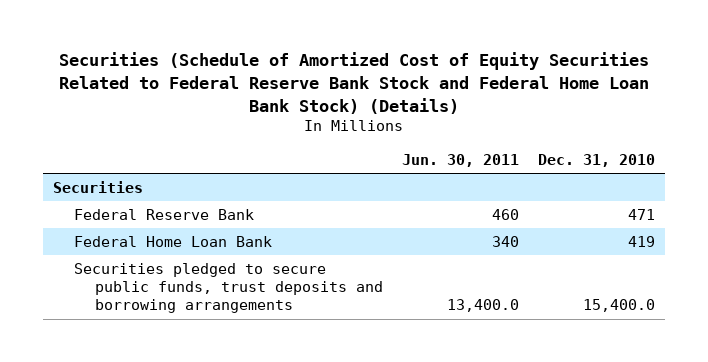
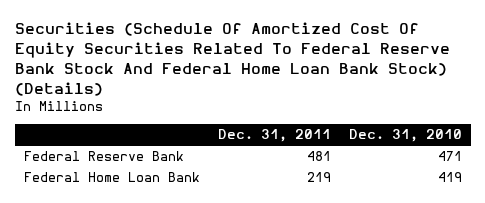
[58,51,649,114] Securities (Schedule of Amortized Cost of Equity Securities Related to Federal Reserve Bank Stock and Federal Home Loan Bank Stock) (Details) -> [14,22,450,96] Securities (Schedule Of Amortized Cost Of Equity Securities Related To Federal Reserve Bank Stock And Federal Home Loan Bank Stock) (Details)
[402,154,520,168] Jun. 30, 2011 -> none
none -> [217,129,331,143] Dec. 31, 2011
[52,180,143,193] Securities -> none
[73,262,383,314] Securities pledged to secure public funds, trust deposits and borrowing arrangements -> none

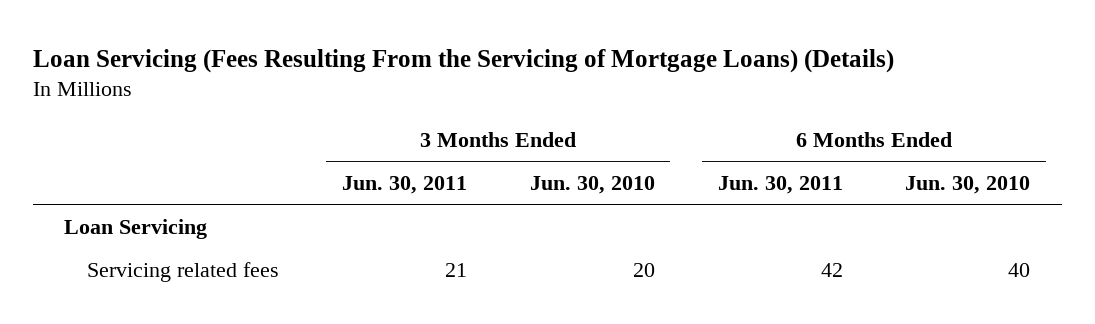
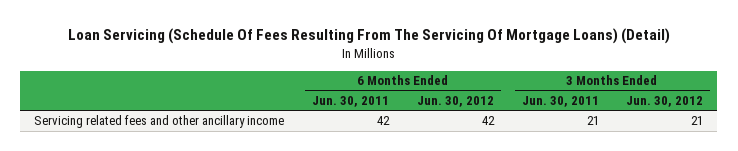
[32,48,894,73] Loan Servicing (Fees Resulting From the Servicing of Mortgage Loans) (Details) -> [67,28,670,45] Loan Servicing (Schedule Of Fees Resulting From The Servicing Of Mortgage Loans) (Detail)
[529,175,655,194] Jun. 30, 2010 -> none
[905,175,1031,194] Jun. 30, 2010 -> none
none -> [416,95,494,107] Jun. 30, 2012
none -> [626,95,704,107] Jun. 30, 2012
[64,218,208,239] Loan Servicing -> none
[87,261,280,282] Servicing related fees -> [34,115,285,129] Servicing related fees and other ancillary income

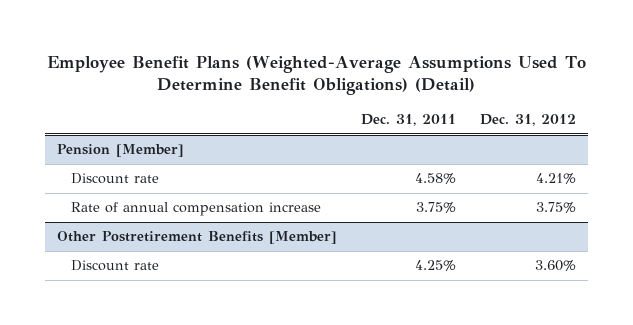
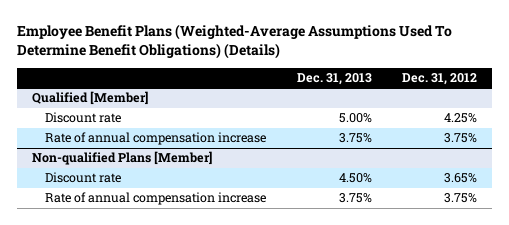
[47,55,587,96] Employee Benefit Plans (Weighted-Average Assumptions Used To Determine Benefit Obligations) (Detail) -> [16,24,452,60] Employee Benefit Plans (Weighted-Average Assumptions Used To Determine Benefit Obligations) (Details)
[360,114,456,127] Dec. 31, 2011 -> none
none -> [296,73,372,86] Dec. 31, 2013
[56,144,184,158] Pension [Member] -> none
none -> [32,91,149,106] Qualified [Member]
[535,173,576,185] 4.21% -> [443,113,477,124] 4.25%
[56,231,337,245] Other Postretirement Benefits [Member] -> none
none -> [32,151,213,166] Non-qualified Plans [Member]
[534,260,576,272] 3.60% -> [443,173,477,184] 3.65%
none -> [45,192,267,206] Rate of annual compensation increase

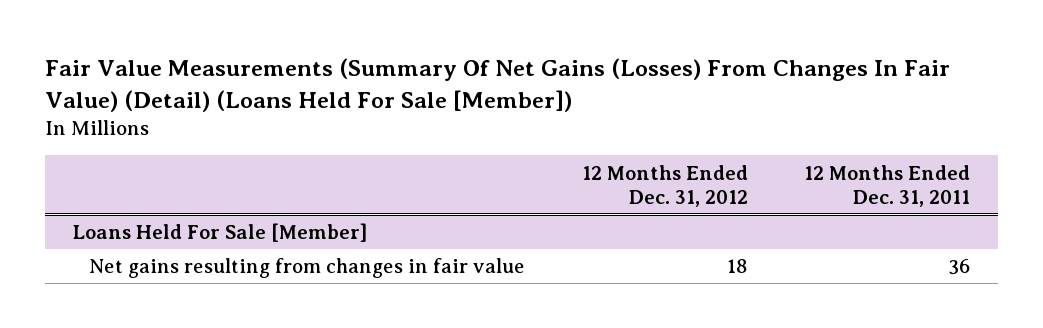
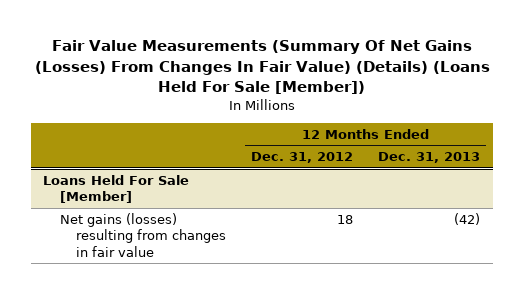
[44,58,950,112] Fair Value Measurements (Summary Of Net Gains (Losses) From Changes In Fair Value) (Detail) (Loans Held For Sale [Member]) -> [34,40,490,95] Fair Value Measurements (Summary Of Net Gains (Losses) From Changes In Fair Value) (Details) (Loans Held For Sale [Member])
[803,164,970,207] 12 Months Ended Dec. 31, 2011 -> none
none -> [378,152,481,164] Dec. 31, 2013
[89,258,526,279] Net gains resulting from changes in fair value -> [59,212,227,258] Net gains (losses) resulting from changes in fair value

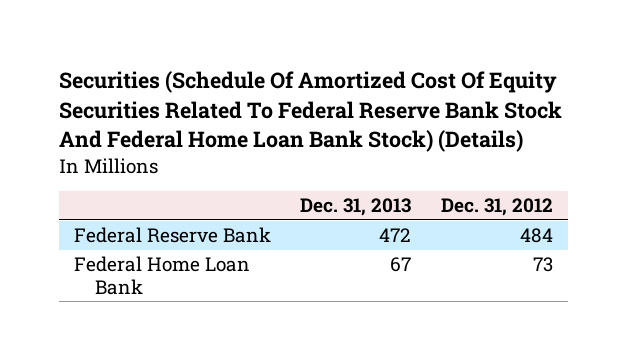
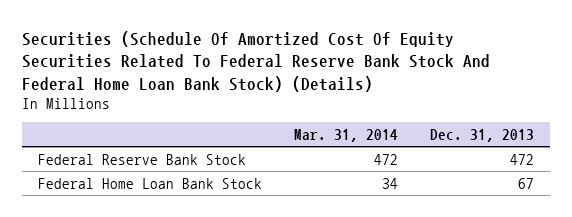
[441,198,554,217] Dec. 31, 2012 -> none
none -> [293,128,398,142] Mar. 31, 2014
[73,227,271,244] Federal Reserve Bank -> [37,153,246,165] Federal Reserve Bank Stock
[73,256,250,295] Federal Home Loan Bank -> [37,177,262,189] Federal Home Loan Bank Stock

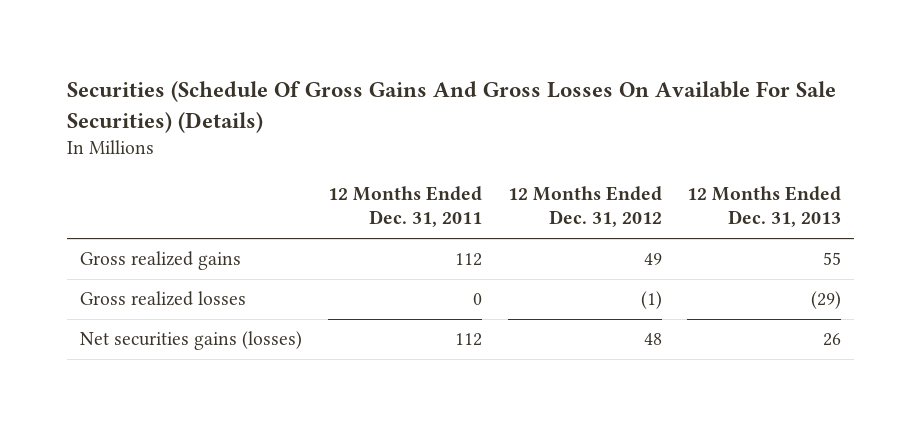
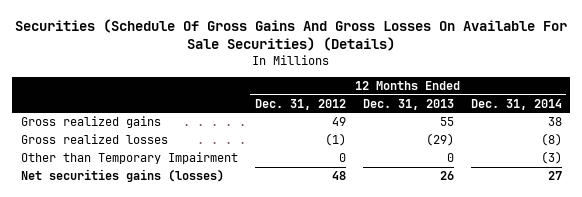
[327,185,482,228] 12 Months Ended Dec. 31, 2011 -> none
none -> [470,98,562,110] Dec. 31, 2014
none -> [20,152,238,165] Other than Temporary Impairment

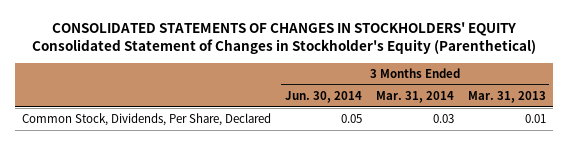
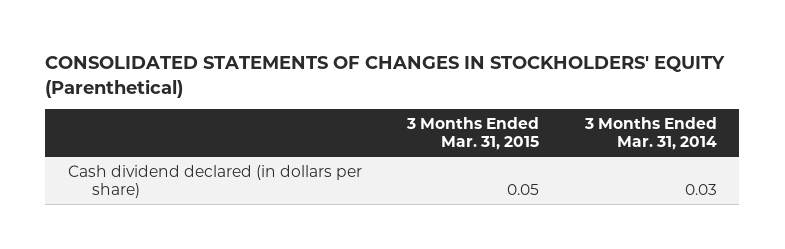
[31,22,536,55] CONSOLIDATED STATEMENTS OF CHANGES IN STOCKHOLDERS' EQUITY Consolidated Statement of Changes in Stockholder's Equity (Parenthetical) -> [45,56,726,98] CONSOLIDATED STATEMENTS OF CHANGES IN STOCKHOLDERS' EQUITY (Parenthetical)
[284,91,362,104] Jun. 30, 2014 -> none
[467,91,546,104] Mar. 31, 2013 -> none
none -> [406,116,540,151] 3 Months Ended Mar. 31, 2015
[21,113,271,127] Common Stock, Dividends, Per Share, Declared -> [68,164,363,199] Cash dividend declared (in dollars per share)

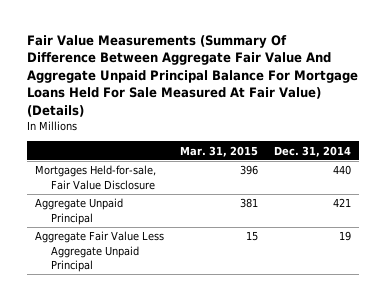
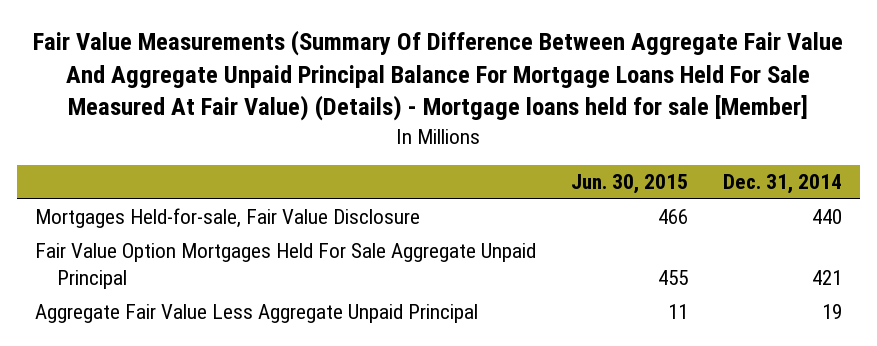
[27,34,359,117] Fair Value Measurements (Summary Of Difference Between Aggregate Fair Value And Aggregate Unpaid Principal Balance For Mortgage Loans Held For Sale Measured At Fair Value) (Details) -> [33,29,844,122] Fair Value Measurements (Summary Of Difference Between Aggregate Fair Value And Aggregate Unpaid Principal Balance For Mortgage Loans Held For Sale Measured At Fair Value) (Details) - Mortgage loans held for sale [Member]
[180,145,259,157] Mar. 31, 2015 -> none
none -> [570,174,688,195] Jun. 30, 2015
[35,198,124,225] Aggregate Unpaid Principal -> [34,243,536,290] Fair Value Option Mortgages Held For Sale Aggregate Unpaid Principal

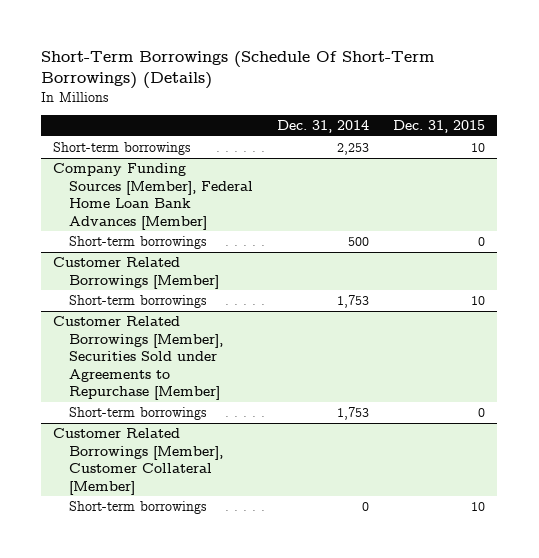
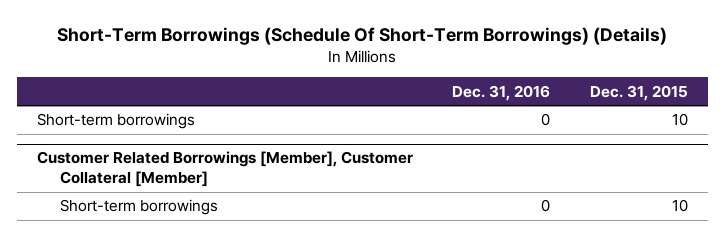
[277,120,370,134] Dec. 31, 2014 -> none
none -> [452,84,551,101] Dec. 31, 2016
[53,163,254,230] Company Funding Sources [Member], Federal Home Loan Bank Advances [Member] -> none
[69,236,208,250] Short-term borrowings -> none
[53,257,220,289] Customer Related Borrowings [Member] -> none
[69,295,208,309] Short-term borrowings -> none
[53,316,224,401] Customer Related Borrowings [Member], Securities Sold under Agreements to Repurchase [Member] -> none
[69,407,208,421] Short-term borrowings -> none

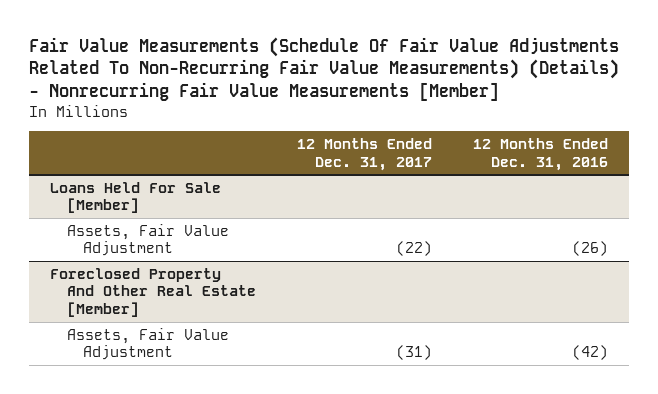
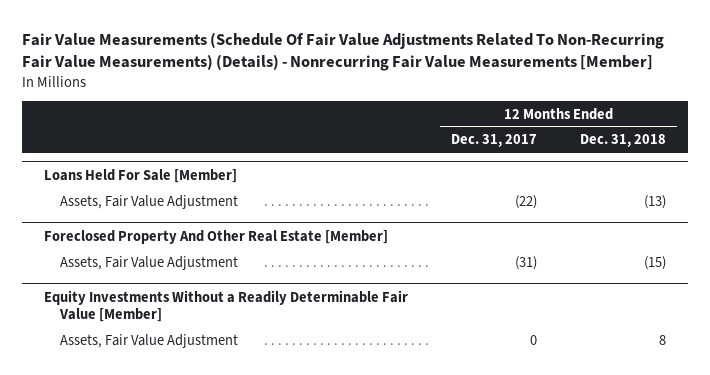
[473,137,609,171] 12 Months Ended Dec. 31, 2016 -> none
none -> [580,134,667,148] Dec. 31, 2018
none -> [43,289,408,323] Equity Investments Without a Readily Determinable Fair Value [Member]
none -> [59,333,238,348] Assets, Fair Value Adjustment

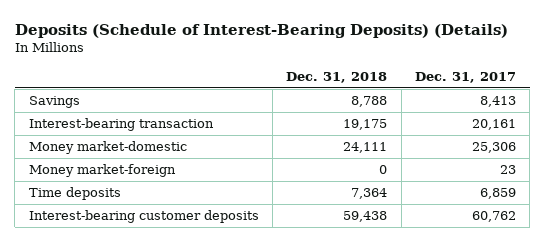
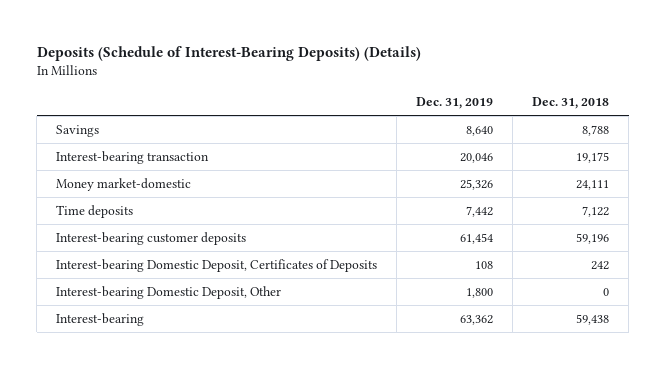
[414,72,516,84] Dec. 31, 2017 -> none
none -> [416,97,494,110] Dec. 31, 2019
[28,164,176,178] Money market-foreign -> none
[351,188,388,200] 7,364 -> [582,205,610,217] 7,122
[343,211,388,223] 59,438 -> [576,232,610,244] 59,196
none -> [56,258,378,272] Interest-bearing Domestic Deposit, Certificates of Deposits
none -> [56,285,282,299] Interest-bearing Domestic Deposit, Other
none -> [56,312,145,326] Interest-bearing

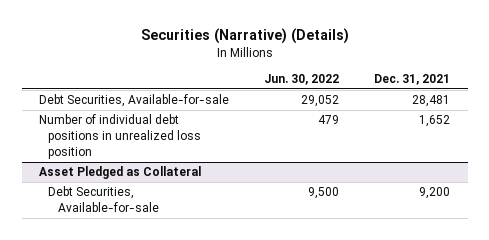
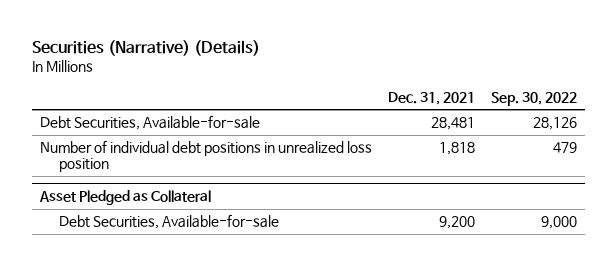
[264,74,340,86] Jun. 30, 2022 -> none
none -> [490,91,577,106] Sep. 30, 2022
[419,115,451,128] 1,652 -> [438,142,475,156] 1,818

